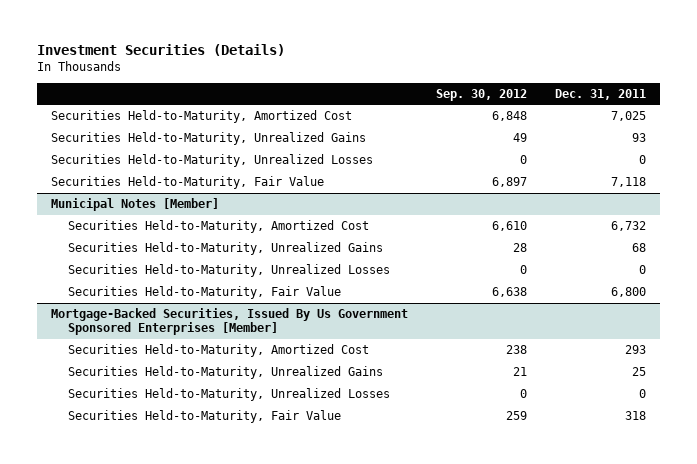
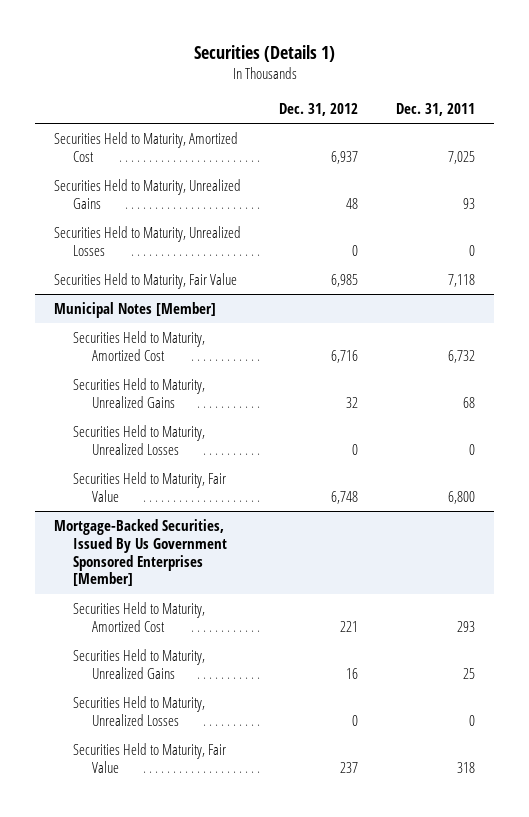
[36,44,285,57] Investment Securities (Details) -> [193,44,335,62] Securities (Details 1)
[436,88,528,101] Sep. 30, 2012 -> none
none -> [279,103,359,117] Dec. 31, 2012
[51,110,353,124] Securities Held-to-Maturity, Amortized Cost -> [54,131,239,162] Securities Held to Maturity, Amortized Cost
[51,132,367,146] Securities Held-to-Maturity, Unrealized Gains -> [54,178,242,209] Securities Held to Maturity, Unrealized Gains
[51,154,374,168] Securities Held-to-Maturity, Unrealized Losses -> [54,225,242,256] Securities Held to Maturity, Unrealized Losses
[51,176,325,190] Securities Held-to-Maturity, Fair Value -> [54,272,238,289] Securities Held to Maturity, Fair Value
[68,220,370,234] Securities Held-to-Maturity, Amortized Cost -> [73,330,206,361] Securities Held to Maturity, Amortized Cost
[68,242,384,256] Securities Held-to-Maturity, Unrealized Gains -> [73,377,206,408] Securities Held to Maturity, Unrealized Gains
[68,264,391,278] Securities Held-to-Maturity, Unrealized Losses -> [73,424,206,455] Securities Held to Maturity, Unrealized Losses
[68,286,342,300] Securities Held-to-Maturity, Fair Value -> [73,471,227,502] Securities Held to Maturity, Fair Value
[68,344,370,358] Securities Held-to-Maturity, Amortized Cost -> [73,601,206,632] Securities Held to Maturity, Amortized Cost
[68,366,384,380] Securities Held-to-Maturity, Unrealized Gains -> [73,648,206,679] Securities Held to Maturity, Unrealized Gains
[68,388,391,402] Securities Held-to-Maturity, Unrealized Losses -> [73,695,206,726] Securities Held to Maturity, Unrealized Losses
[68,410,342,424] Securities Held-to-Maturity, Fair Value -> [73,742,227,773] Securities Held to Maturity, Fair Value

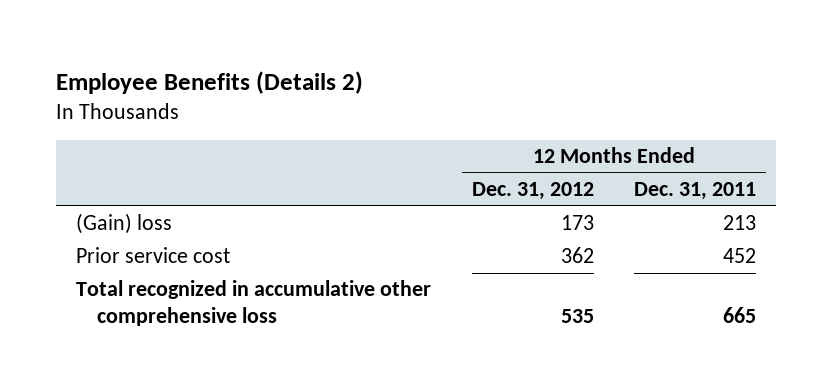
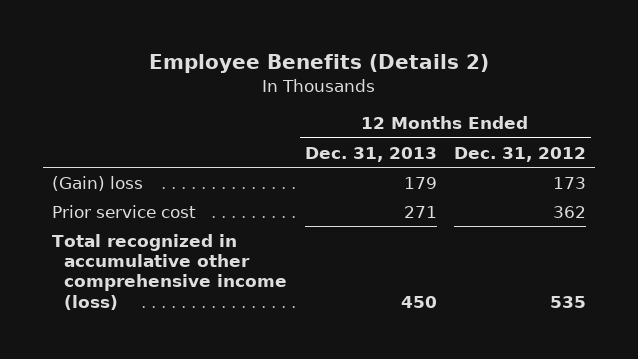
[634,182,757,201] Dec. 31, 2011 -> none
none -> [304,146,437,162] Dec. 31, 2013
[76,280,432,326] Total recognized in accumulative other comprehensive loss -> [51,233,288,310] Total recognized in accumulative other comprehensive income (loss)

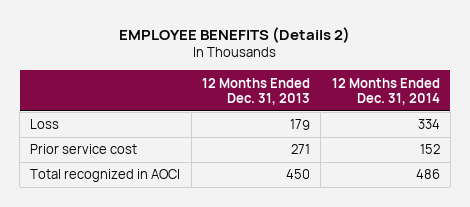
[148,54,489,74] Employee Benefits (Details 2) -> [118,26,350,43] EMPLOYEE BENEFITS (Details 2)
[454,146,587,162] Dec. 31, 2012 -> none
none -> [331,77,440,105] 12 Months Ended Dec. 31, 2014
[51,175,143,191] (Gain) loss -> [30,119,60,130] Loss
[51,233,288,310] Total recognized in accumulative other comprehensive income (loss) -> [30,169,181,183] Total recognized in AOCI

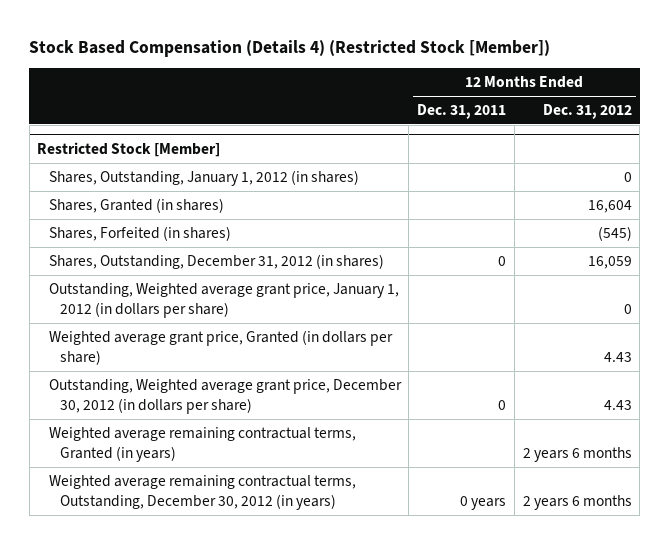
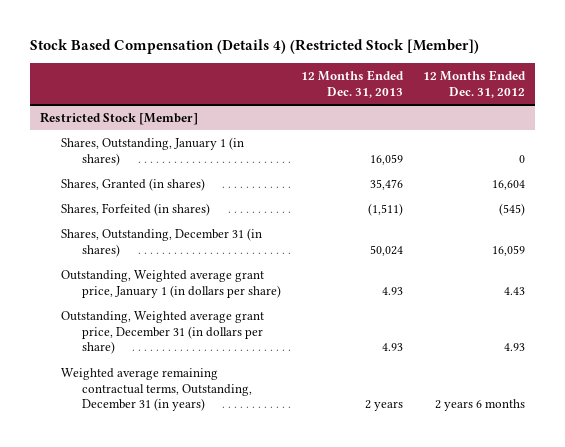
[417,104,507,120] Dec. 31, 2011 -> none
none -> [300,70,404,98] 12 Months Ended Dec. 31, 2013
[48,170,359,187] Shares, Outstanding, January 1, 2012 (in shares) -> [60,136,244,166] Shares, Outstanding, January 1 (in shares)
[48,330,393,365] Weighted average grant price, Granted (in dollars per share) -> none
[48,427,356,462] Weighted average remaining contractual terms, Granted (in years) -> none
[48,254,384,270] Shares, Outstanding, December 31, 2012 (in shares) -> [60,227,262,257] Shares, Outstanding, December 31 (in shares)
[48,283,399,318] Outstanding, Weighted average grant price, January 1, 2012 (in dollars per share) -> [60,269,281,298] Outstanding, Weighted average grant price, January 1 (in dollars per share)
[623,303,632,314] 0 -> [503,286,525,295] 4.43
[48,379,402,414] Outstanding, Weighted average grant price, December 30, 2012 (in dollars per share) -> [60,310,264,355] Outstanding, Weighted average grant price, December 31 (in dollars per share)
[603,399,632,410] 4.43 -> [503,343,525,352] 4.93
[48,475,356,510] Weighted average remaining contractual terms, Outstanding, December 30, 2012 (in years) -> [60,367,252,412] Weighted average remaining contractual terms, Outstanding, December 31 (in years)

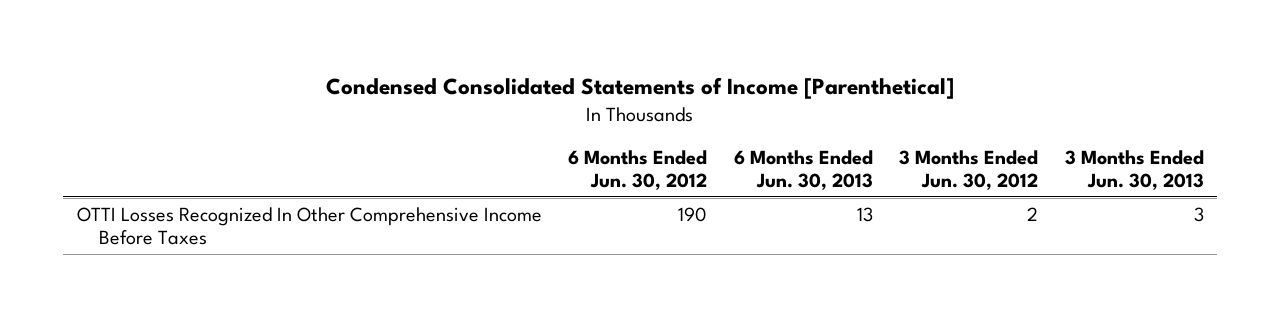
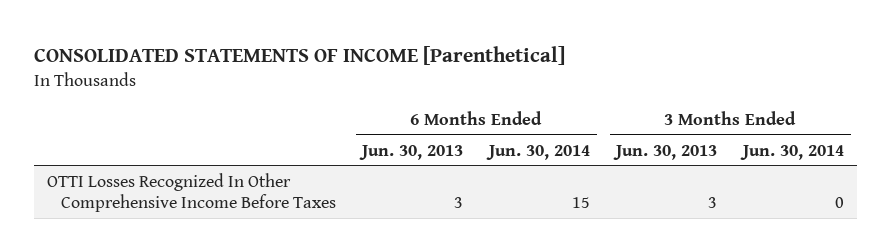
[326,77,955,100] Condensed Consolidated Statements of Income [Parenthetical] -> [34,46,566,66] CONSOLIDATED STATEMENTS OF INCOME [Parenthetical]
[568,149,708,191] 6 Months Ended Jun. 30, 2012 -> none
[899,149,1039,191] 3 Months Ended Jun. 30, 2012 -> none
none -> [486,144,591,160] Jun. 30, 2014
none -> [740,144,845,160] Jun. 30, 2014
[856,207,873,223] 13 -> [454,196,464,208] 3

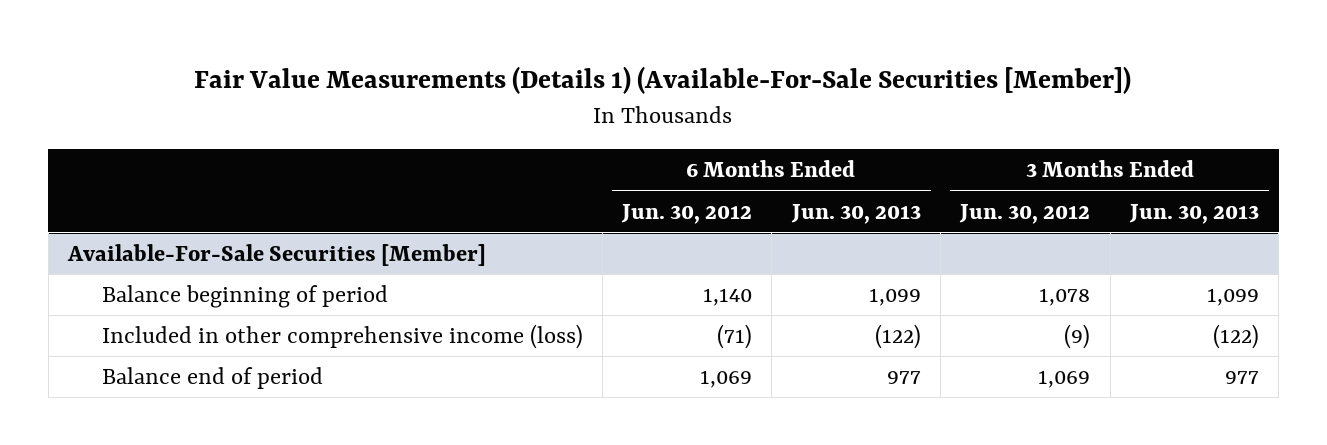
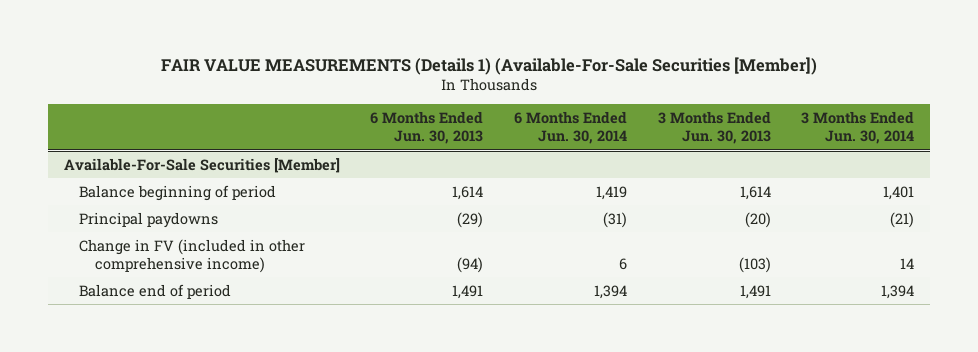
[194,66,1132,95] Fair Value Measurements (Details 1) (Available-For-Sale Securities [Member]) -> [161,56,818,75] FAIR VALUE MEASUREMENTS (Details 1) (Available-For-Sale Securities [Member])
[621,203,753,224] Jun. 30, 2012 -> none
[959,203,1091,224] Jun. 30, 2012 -> none
none -> [514,111,628,145] 6 Months Ended Jun. 30, 2014
none -> [801,111,915,145] 3 Months Ended Jun. 30, 2014
[868,288,921,307] 1,099 -> [452,185,484,200] 1,614
[1206,288,1259,307] 1,099 -> [739,185,771,200] 1,614
none -> [79,211,219,228] Principal paydowns
[101,324,583,350] Included in other comprehensive income (loss) -> [79,238,306,273] Change in FV (included in other comprehensive income)
[874,324,921,350] (122) -> [457,256,484,273] (94)
[1212,324,1259,350] (122) -> [738,256,771,273] (103)
[886,371,921,385] 977 -> [452,284,484,299] 1,491
[1224,371,1259,385] 977 -> [739,284,771,299] 1,491

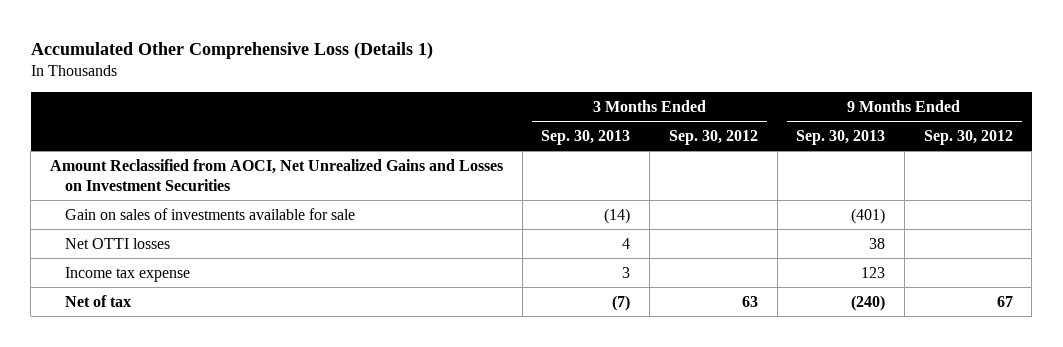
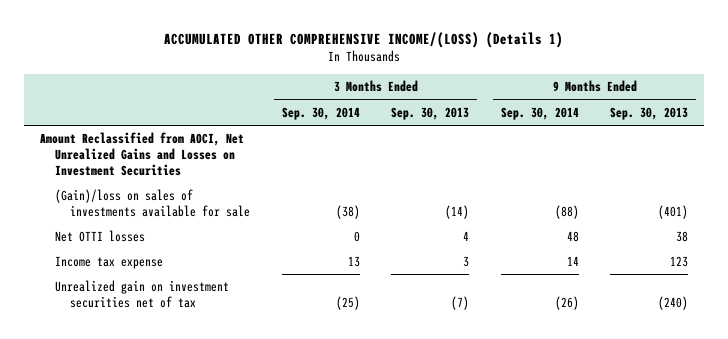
[30,42,433,60] Accumulated Other Comprehensive Loss (Details 1) -> [164,32,564,49] ACCUMULATED OTHER COMPREHENSIVE INCOME/(LOSS) (Details 1)
[668,129,758,145] Sep. 30, 2012 -> none
[923,129,1013,145] Sep. 30, 2012 -> none
none -> [281,106,360,120] Sep. 30, 2014
none -> [500,106,579,120] Sep. 30, 2014
[65,207,356,220] Gain on sales of investments available for sale -> [55,189,251,218] (Gain)/loss on sales of investments available for sale
[65,294,132,307] Net of tax -> [55,280,230,309] Unrealized gain on investment securities net of tax

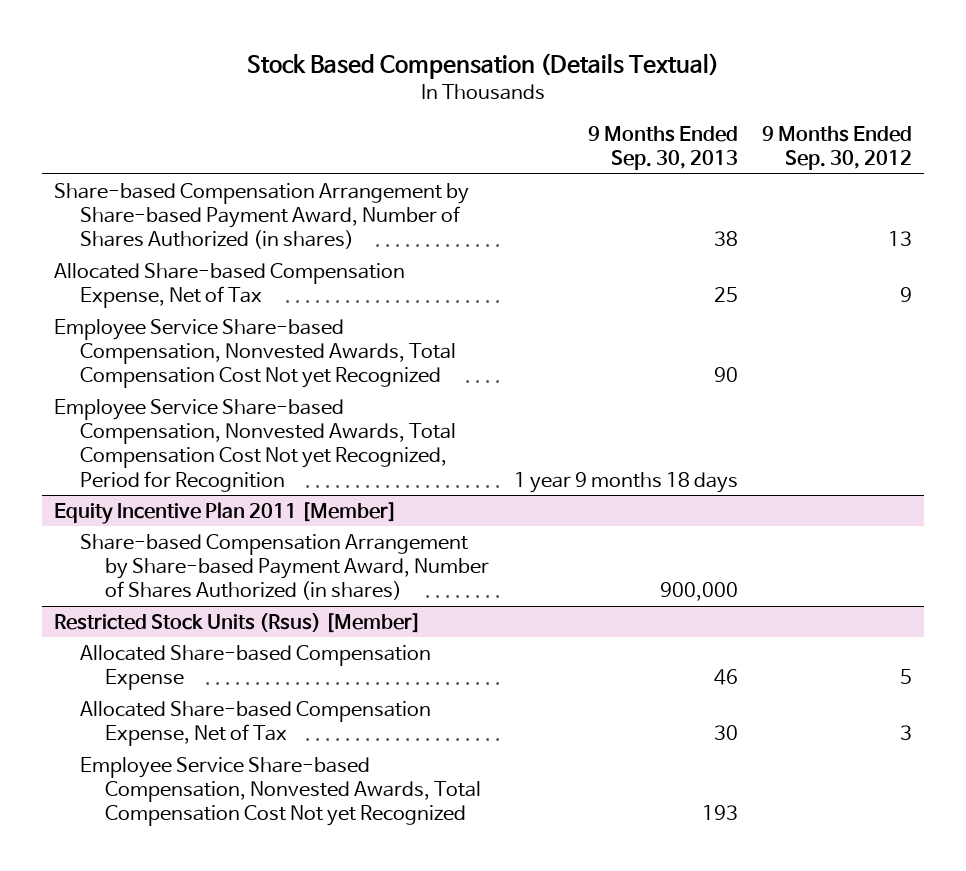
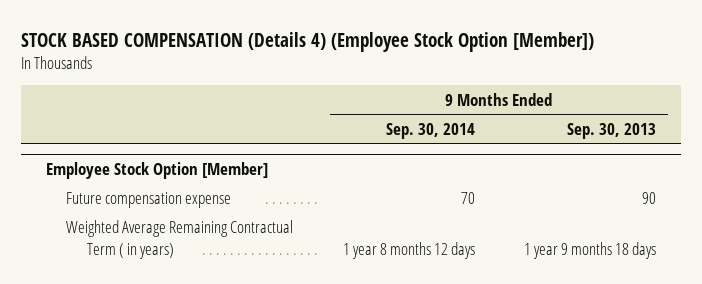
[247,53,720,80] Stock Based Compensation (Details Textual) -> [20,31,594,52] STOCK BASED COMPENSATION (Details 4) (Employee Stock Option [Member])
[761,125,912,171] 9 Months Ended Sep. 30, 2012 -> none
none -> [385,122,475,139] Sep. 30, 2014
[54,182,470,250] Share-based Compensation Arrangement by Share-based Payment Award, Number of Shares Authorized (in shares) -> none
[54,262,406,308] Allocated Share-based Compensation Expense, Net of Tax -> none
[54,501,398,524] Equity Incentive Plan 2011 [Member] -> none
[79,533,490,601] Share-based Compensation Arrangement by Share-based Payment Award, Number of Shares Authorized (in shares) -> none
[54,612,422,633] Restricted Stock Units (Rsus) [Member] -> none
[79,644,431,690] Allocated Share-based Compensation Expense -> none
[79,700,431,746] Allocated Share-based Compensation Expense, Net of Tax -> none
[79,756,482,827] Employee Service Share-based Compensation, Nonvested Awards, Total Compensation Cost Not yet Recognized -> none
none -> [45,161,268,179] Employee Stock Option [Member]
[54,318,456,389] Employee Service Share-based Compensation, Nonvested Awards, Total Compensation Cost Not yet Recognized -> [66,192,232,209] Future compensation expense
[54,398,456,492] Employee Service Share-based Compensation, Nonvested Awards, Total Compensation Cost Not yet Recognized, Period for Recognition -> [66,220,294,259] Weighted Average Remaining Contractual Term ( in years)

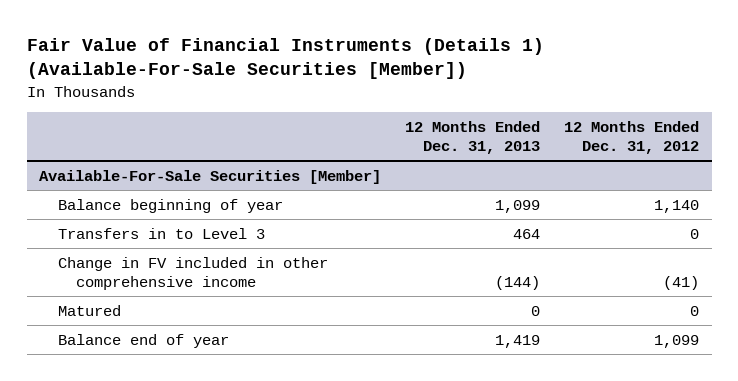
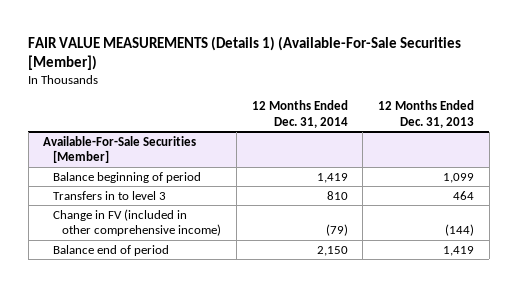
[26,38,544,80] Fair Value of Financial Instruments (Details 1) (Available-For-Sale Securities [Member]) -> [28,35,462,71] FAIR VALUE MEASUREMENTS (Details 1) (Available-For-Sale Securities [Member])
[564,120,700,155] 12 Months Ended Dec. 31, 2012 -> none
none -> [251,100,348,129] 12 Months Ended Dec. 31, 2014
[57,304,121,316] Matured -> none
[57,198,283,213] Balance beginning of year -> [52,171,201,183] Balance beginning of period
[57,227,265,239] Transfers in to Level 3 -> [52,190,166,200] Transfers in to level 3
[57,256,328,290] Change in FV included in other comprehensive income -> [52,208,222,237] Change in FV (included in other comprehensive income)
[57,333,229,348] Balance end of year -> [52,244,169,256] Balance end of period

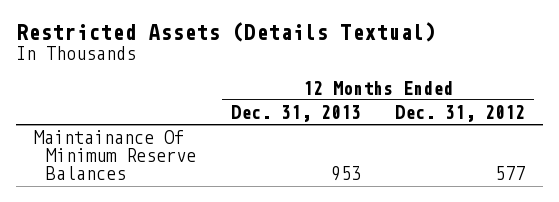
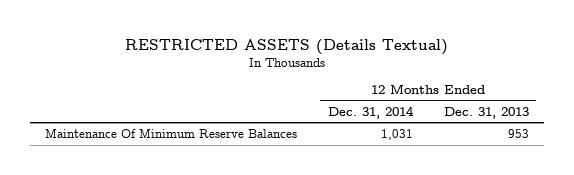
[16,21,437,42] Restricted Assets (Details Textual) -> [124,38,448,55] RESTRICTED ASSETS (Details Textual)
[395,105,526,123] Dec. 31, 2012 -> none
none -> [327,106,414,120] Dec. 31, 2014
[33,130,197,181] Maintainance Of Minimum Reserve Balances -> [45,128,298,139] Maintenance Of Minimum Reserve Balances

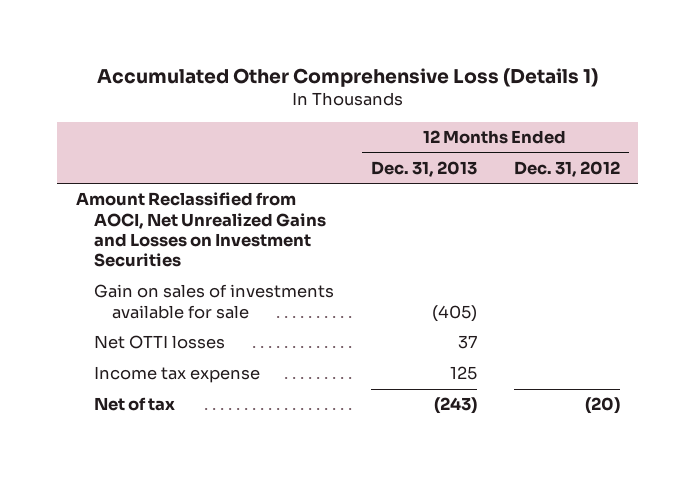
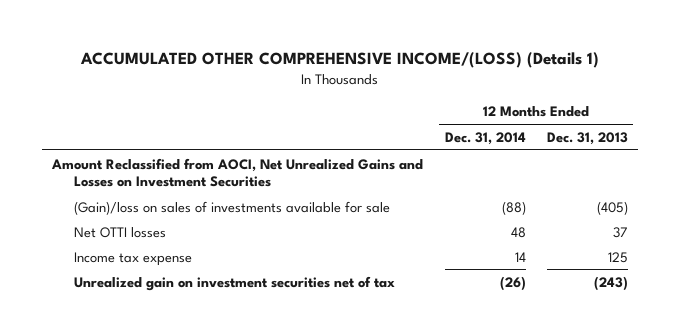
[96,67,598,87] Accumulated Other Comprehensive Loss (Details 1) -> [80,52,600,69] ACCUMULATED OTHER COMPREHENSIVE INCOME/(LOSS) (Details 1)
[513,160,620,177] Dec. 31, 2012 -> none
none -> [444,131,526,145] Dec. 31, 2014
[93,284,334,319] Gain on sales of investments available for sale -> [73,200,390,215] (Gain)/loss on sales of investments available for sale
[93,397,175,412] Net of tax -> [73,275,395,291] Unrealized gain on investment securities net of tax

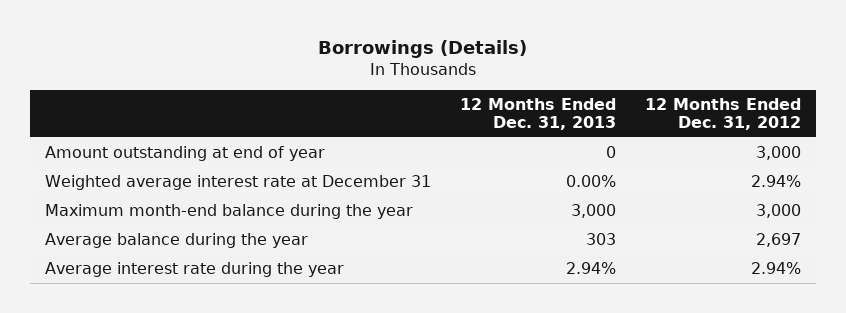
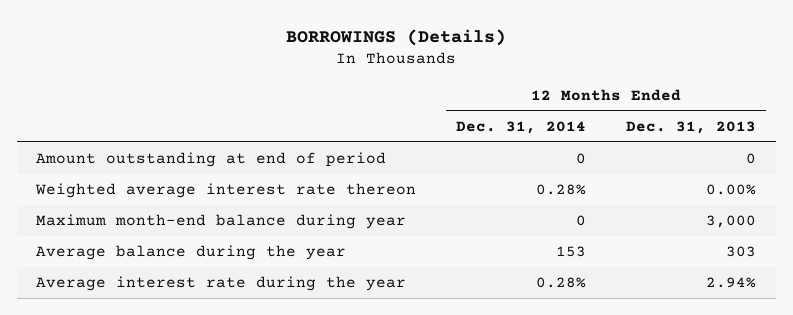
[318,40,528,59] Borrowings (Details) -> [286,28,507,46] BORROWINGS (Details)
[645,97,802,131] 12 Months Ended Dec. 31, 2012 -> none
none -> [456,120,587,134] Dec. 31, 2014
[44,145,325,161] Amount outstanding at end of year -> [36,152,387,168] Amount outstanding at end of period
[44,174,431,190] Weighted average interest rate at December 31 -> [35,183,417,199] Weighted average interest rate thereon
[44,203,413,219] Maximum month-end balance during the year -> [36,214,407,230] Maximum month-end balance during year

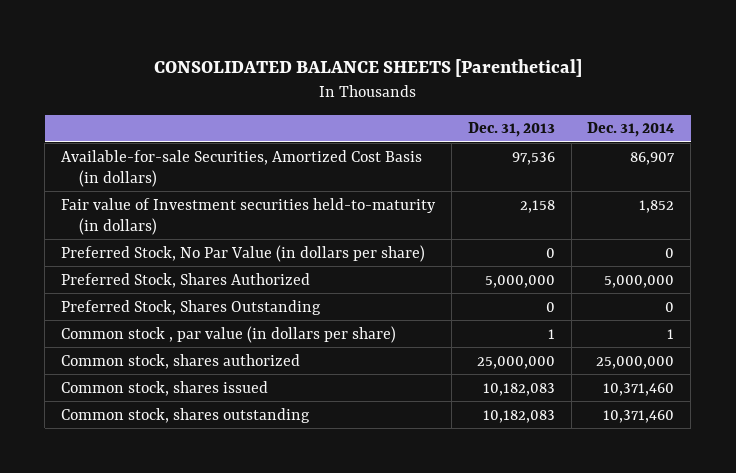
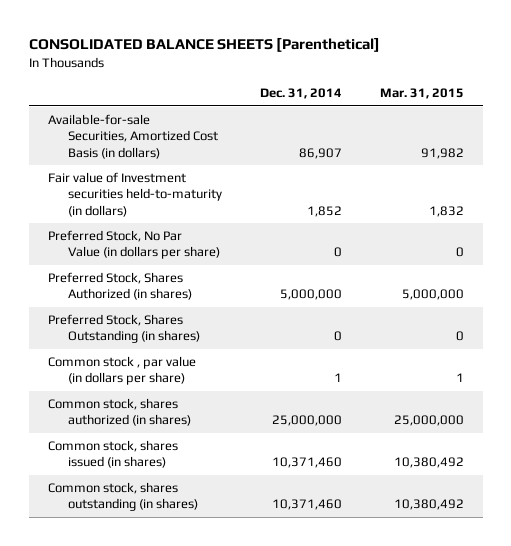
[467,122,555,138] Dec. 31, 2013 -> none
none -> [379,88,464,100] Mar. 31, 2015
[61,272,311,288] Preferred Stock, Shares Authorized -> [47,272,192,301] Preferred Stock, Shares Authorized (in shares)
[61,299,322,315] Preferred Stock, Shares Outstanding -> [47,314,200,344] Preferred Stock, Shares Outstanding (in shares)
[61,353,301,369] Common stock, shares authorized -> [47,398,191,427] Common stock, shares authorized (in shares)
[61,380,269,396] Common stock, shares issued -> [47,440,178,469] Common stock, shares issued (in shares)
[61,407,311,423] Common stock, shares outstanding -> [47,482,198,512] Common stock, shares outstanding (in shares)

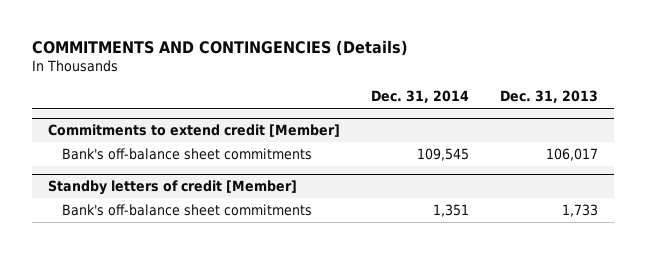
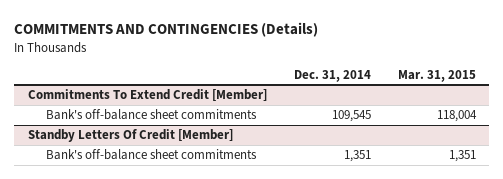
[500,90,599,104] Dec. 31, 2013 -> none
none -> [397,69,476,82] Mar. 31, 2015
[47,124,340,138] Commitments to extend credit [Member] -> [27,89,267,102] Commitments To Extend Credit [Member]
[47,180,297,196] Standby letters of credit [Member] -> [27,129,233,143] Standby Letters Of Credit [Member]

